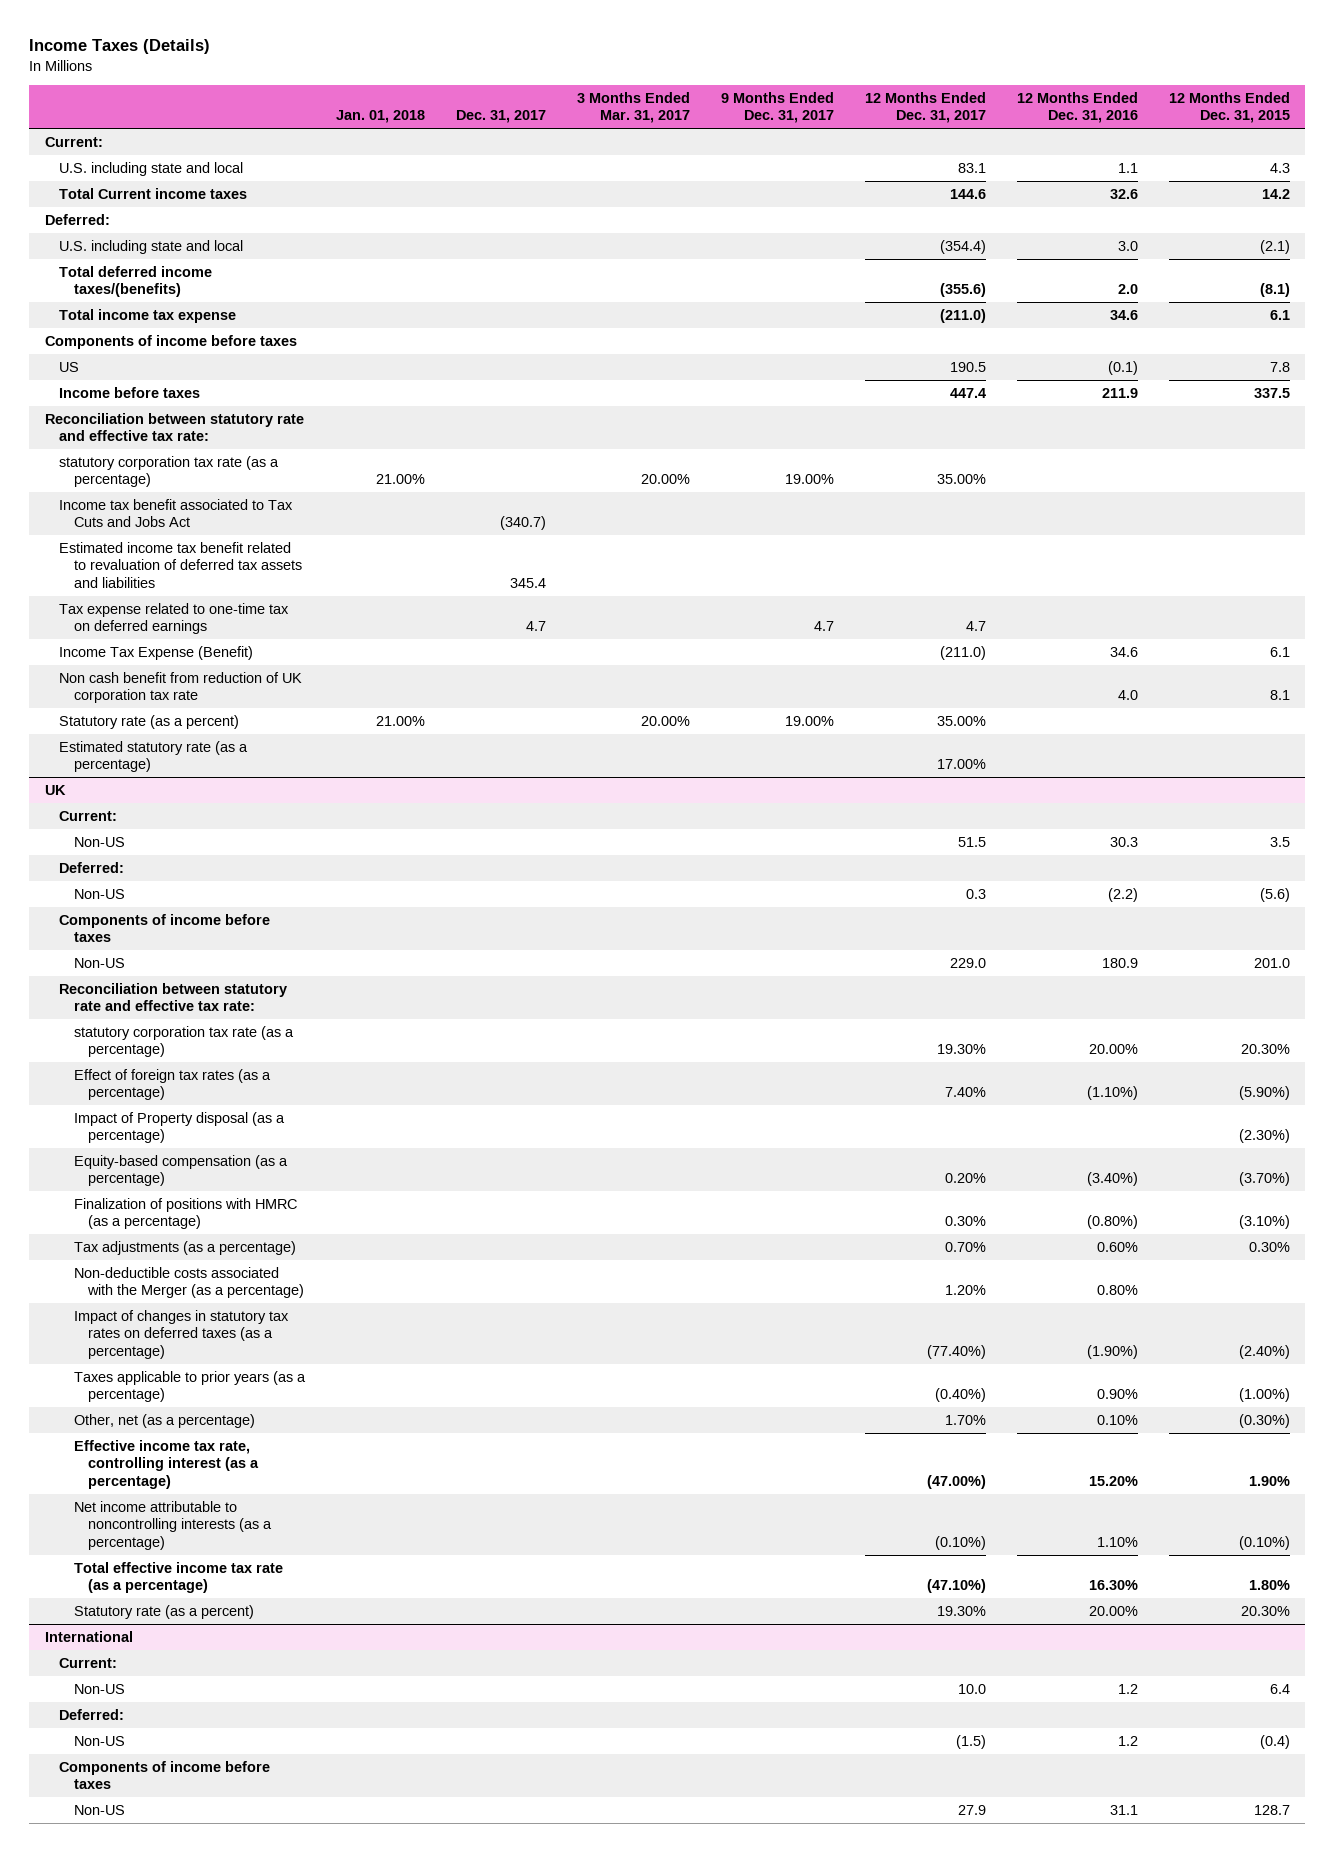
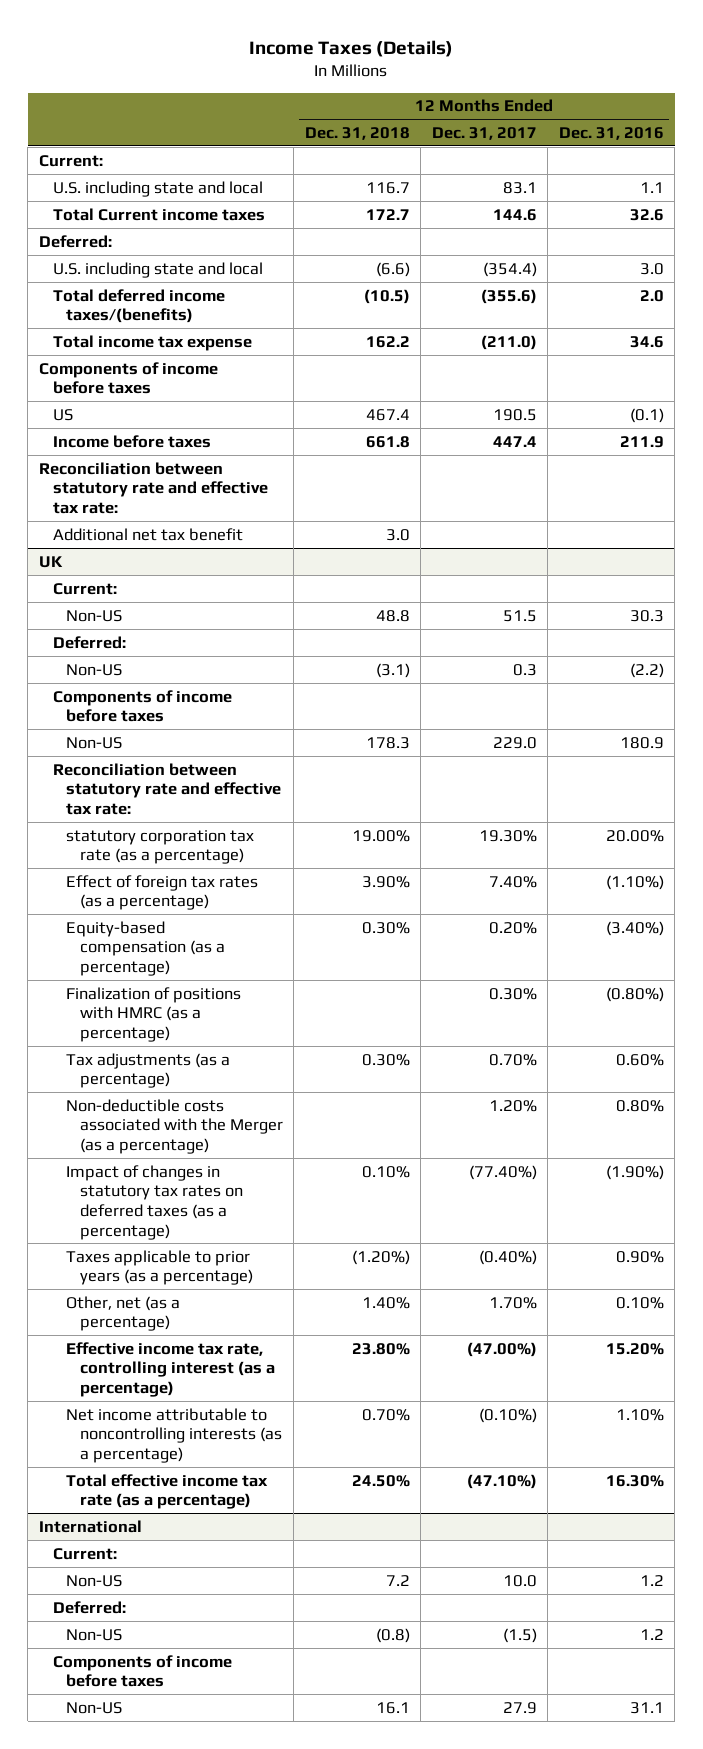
[335,110,425,124] Jan. 01, 2018 -> none
[455,110,546,124] Dec. 31, 2017 -> none
[576,91,690,124] 3 Months Ended Mar. 31, 2017 -> none
[720,91,834,124] 9 Months Ended Dec. 31, 2017 -> none
[1168,91,1290,124] 12 Months Ended Dec. 31, 2015 -> none
none -> [304,126,410,140] Dec. 31, 2018
[59,455,280,488] statutory corporation tax rate (as a percentage) -> none
[59,498,294,528] Income tax benefit associated to Tax Cuts and Jobs Act -> none
[59,541,302,588] Estimated income tax benefit related to revaluation of deferred tax assets and liabilities -> none
[59,602,290,635] Tax expense related to one-time tax on deferred earnings -> none
[59,645,254,660] Income Tax Expense (Benefit) -> none
[59,671,303,704] Non cash benefit from reduction of UK corporation tax rate -> none
[59,714,240,729] Statutory rate (as a percent) -> none
[59,740,249,773] Estimated statutory rate (as a percentage) -> none
none -> [52,527,243,541] Additional net tax benefit
[73,1111,285,1144] Impact of Property disposal (as a percentage) -> none
[73,1604,254,1619] Statutory rate (as a percent) -> none

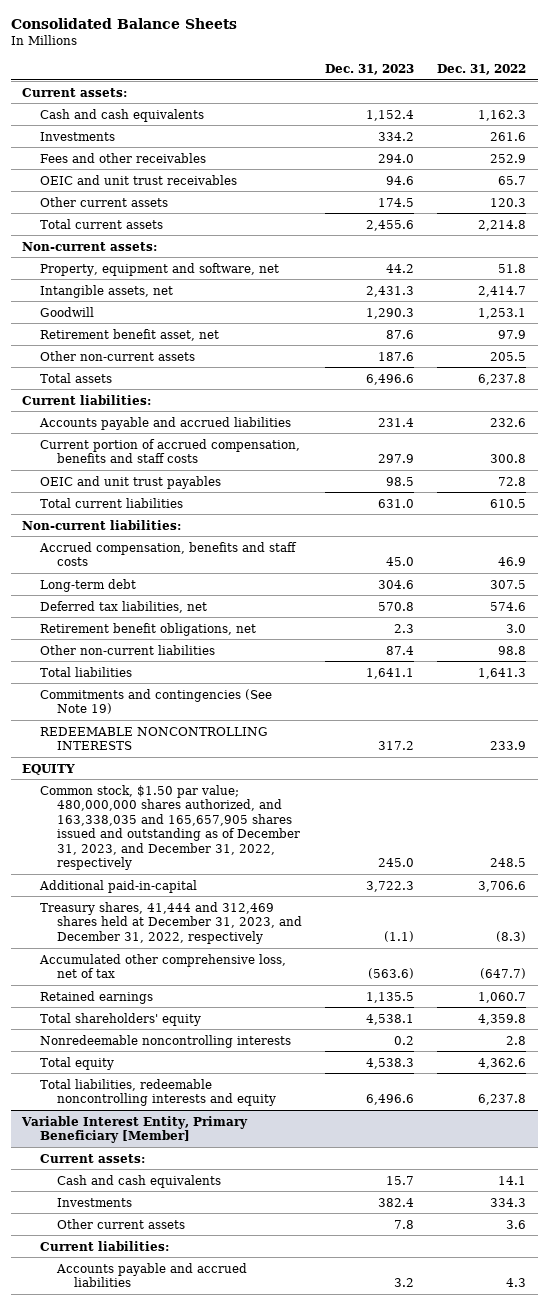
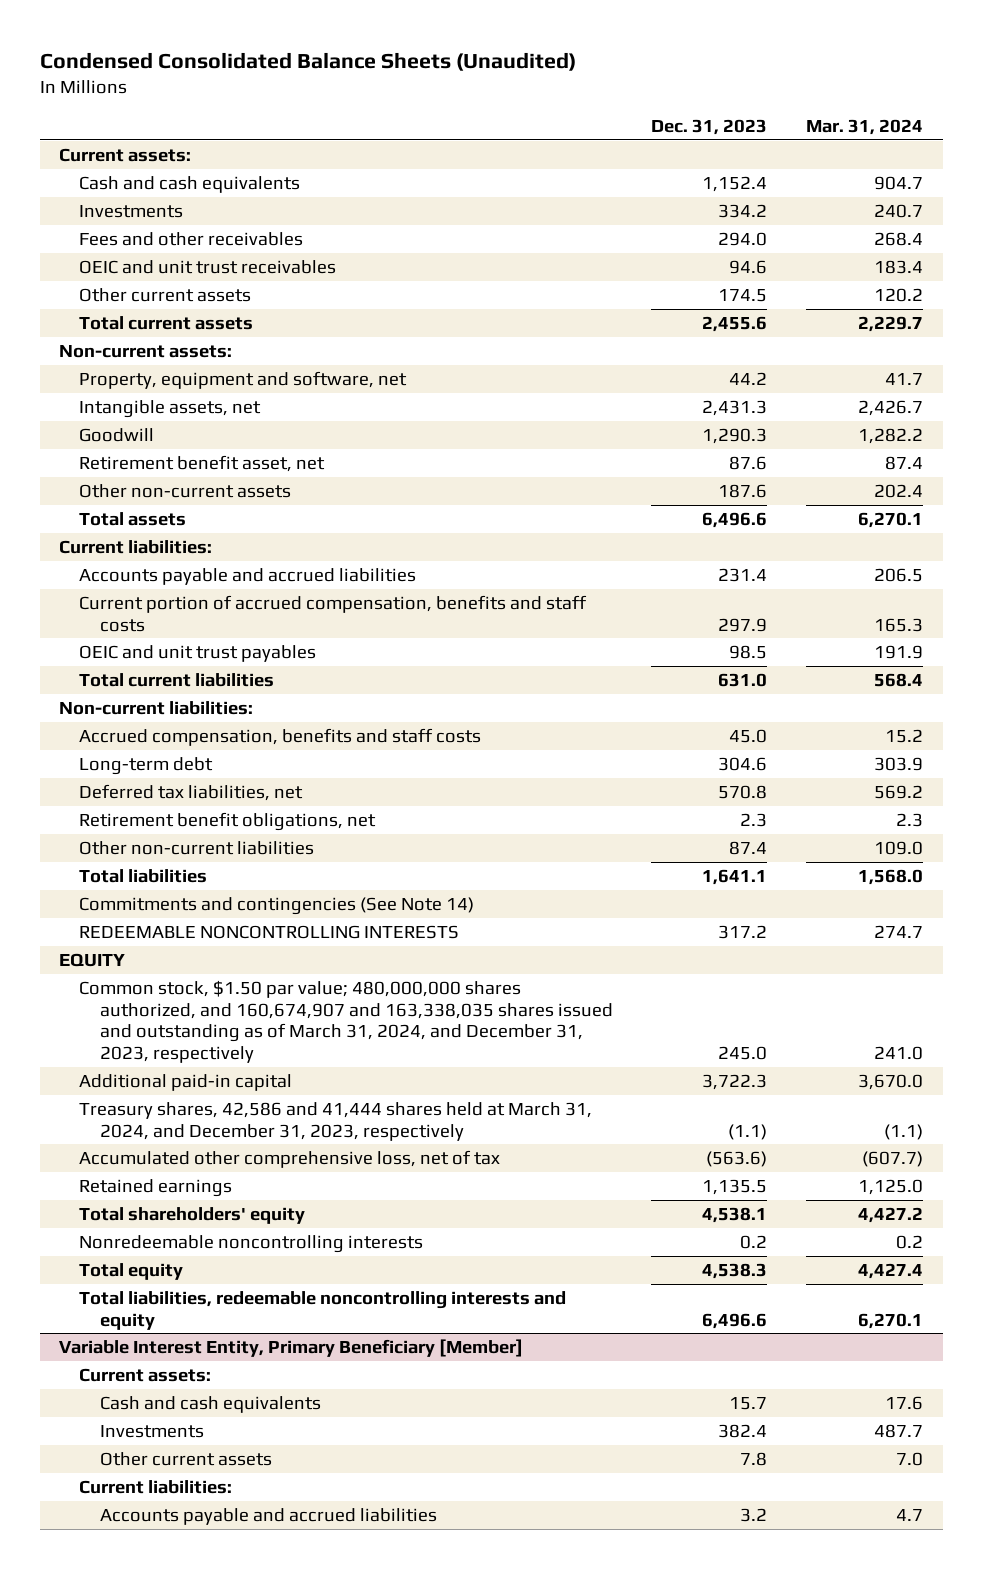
[10,18,237,30] Consolidated Balance Sheets -> [39,52,576,72] Condensed Consolidated Balance Sheets (Unaudited)
[437,63,527,75] Dec. 31, 2022 -> none
none -> [806,118,924,135] Mar. 31, 2024
[39,688,272,715] Commitments and contingencies (See Note 19) -> [79,896,475,915] Commitments and contingencies (See Note 14)
[39,784,300,871] Common stock, $1.50 par value; 480,000,000 shares authorized, and 163,338,035 and 165,657,905 shares issued and outstanding as of December 31, 2023, and December 31, 2022, respectively -> [79,979,613,1063] Common stock, $1.50 par value; 480,000,000 shares authorized, and 160,674,907 and 163,338,035 shares issued and outstanding as of March 31, 2024, and December 31, 2023, respectively
[38,879,197,893] Additional paid-in-capital -> [79,1073,293,1091] Additional paid-in capital
[39,901,302,944] Treasury shares, 41,444 and 312,469 shares held at December 31, 2023, and December 31, 2022, respectively -> [79,1101,593,1141] Treasury shares, 42,586 and 41,444 shares held at March 31, 2024, and December 31, 2023, respectively

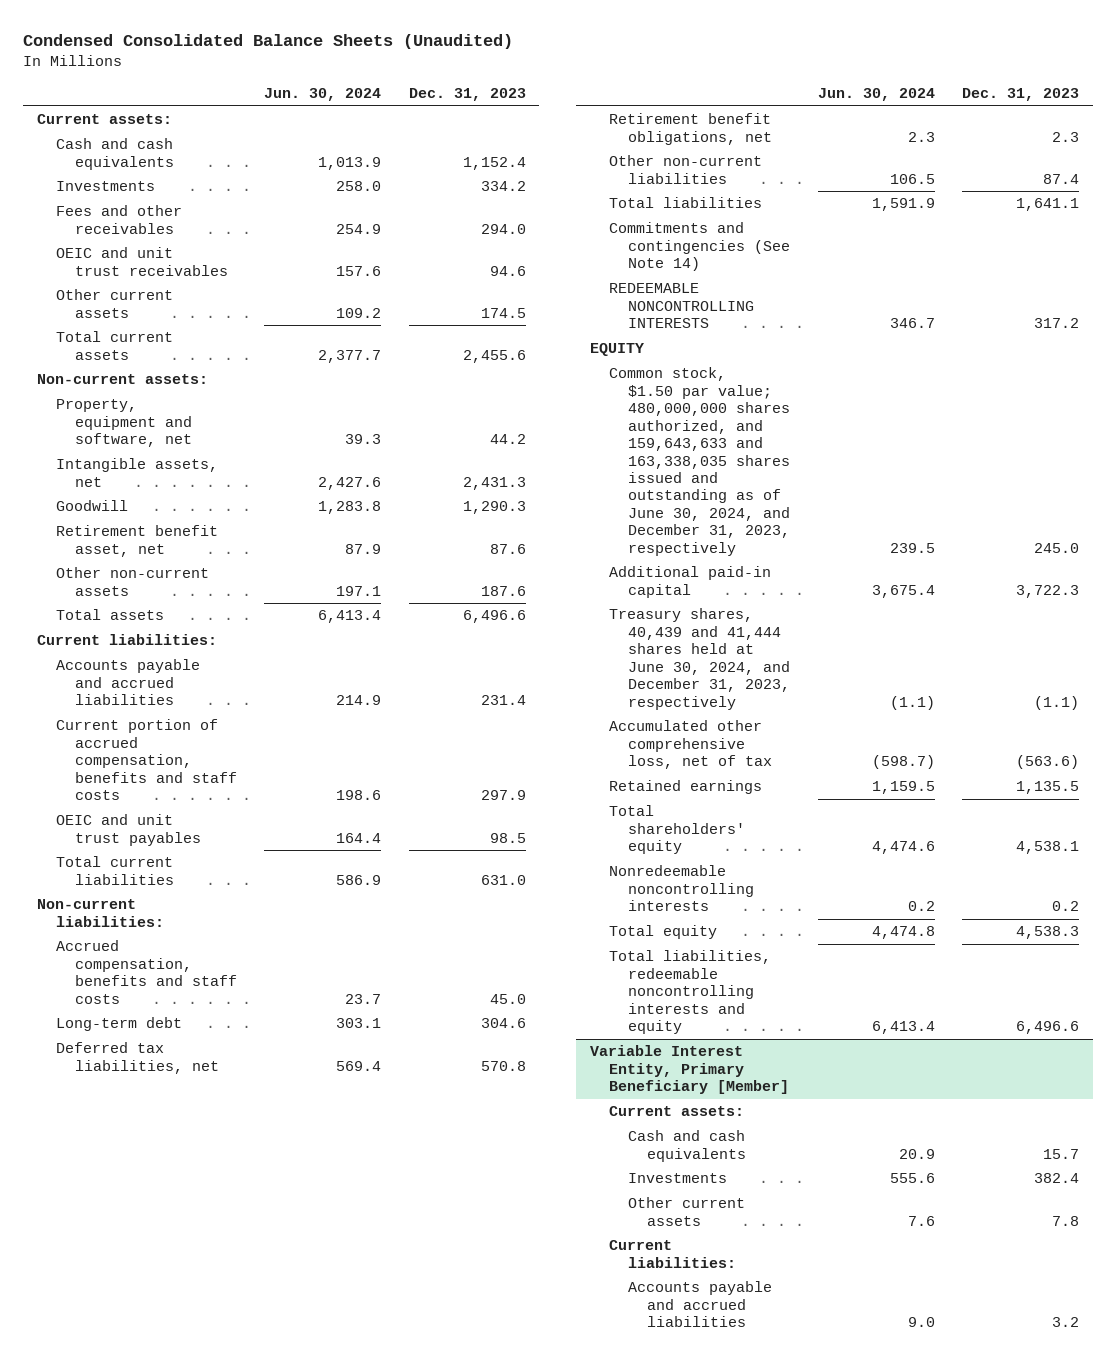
[806,118,924,135] Mar. 31, 2024 -> none
none -> [264,88,382,102] Jun. 30, 2024
[79,979,613,1063] Common stock, $1.50 par value; 480,000,000 shares authorized, and 160,674,907 and 163,338,035 shares issued and outstanding as of March 31, 2024, and December 31, 2023, respectively -> [609,367,791,556] Common stock, $1.50 par value; 480,000,000 shares authorized, and 159,643,633 and 163,338,035 shares issued and outstanding as of June 30, 2024, and December 31, 2023, respectively
[79,1101,593,1141] Treasury shares, 42,586 and 41,444 shares held at March 31, 2024, and December 31, 2023, respectively -> [609,608,791,710] Treasury shares, 40,439 and 41,444 shares held at June 30, 2024, and December 31, 2023, respectively

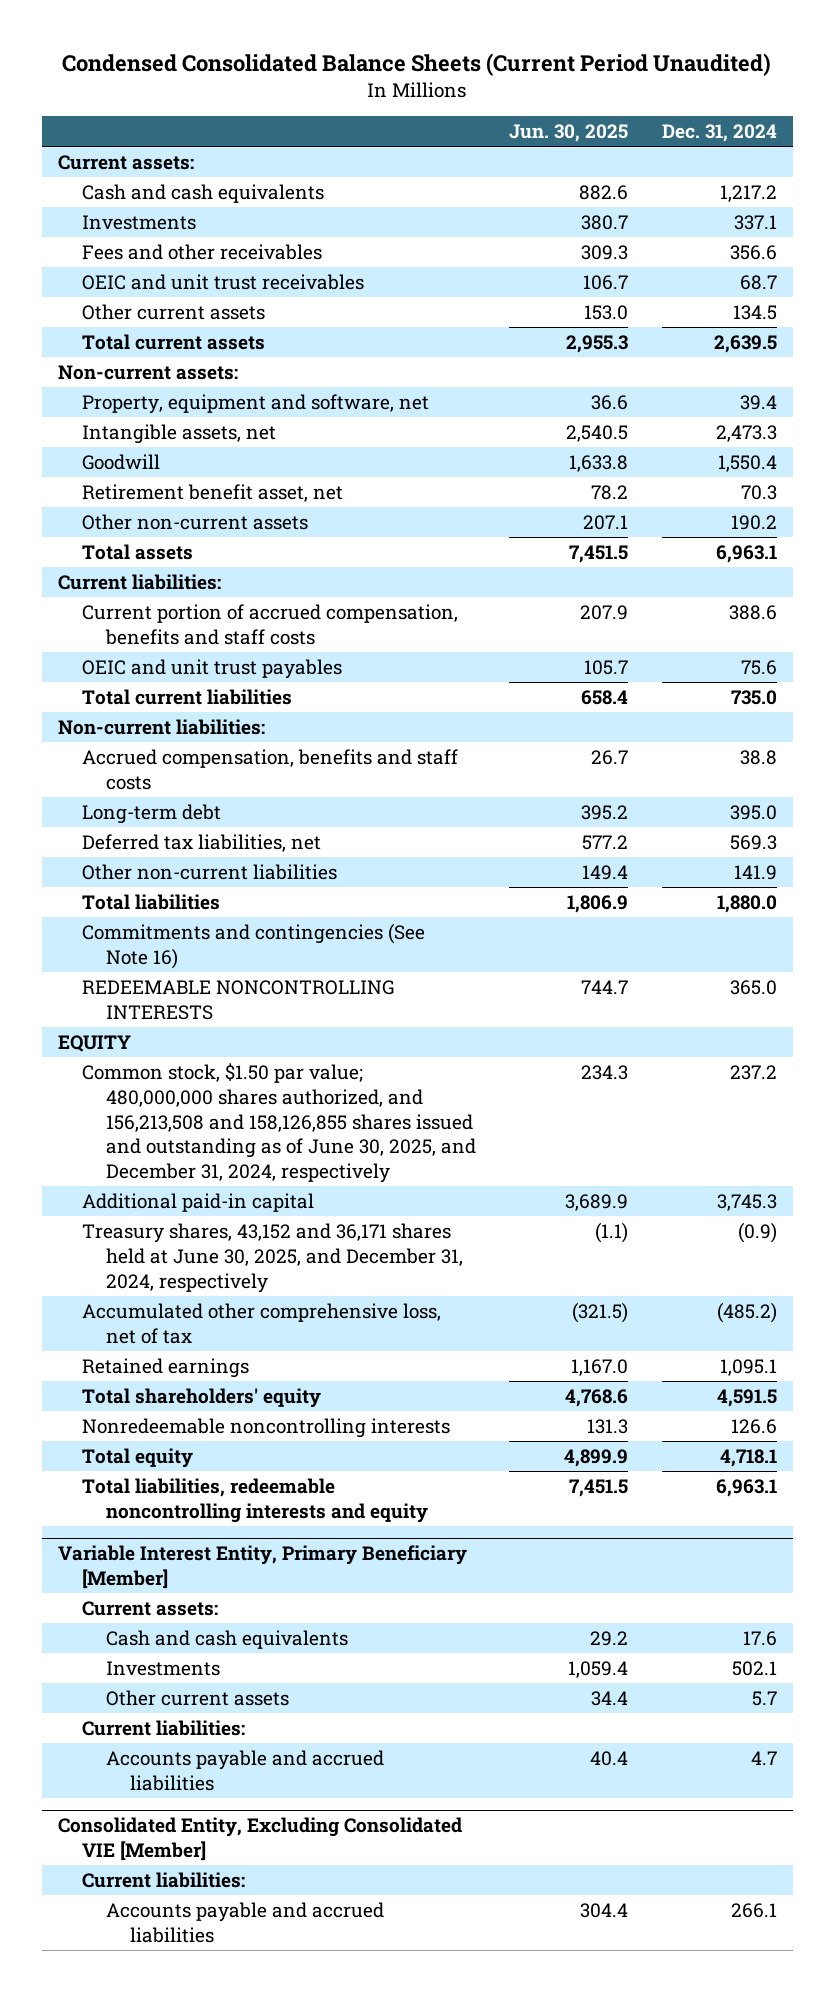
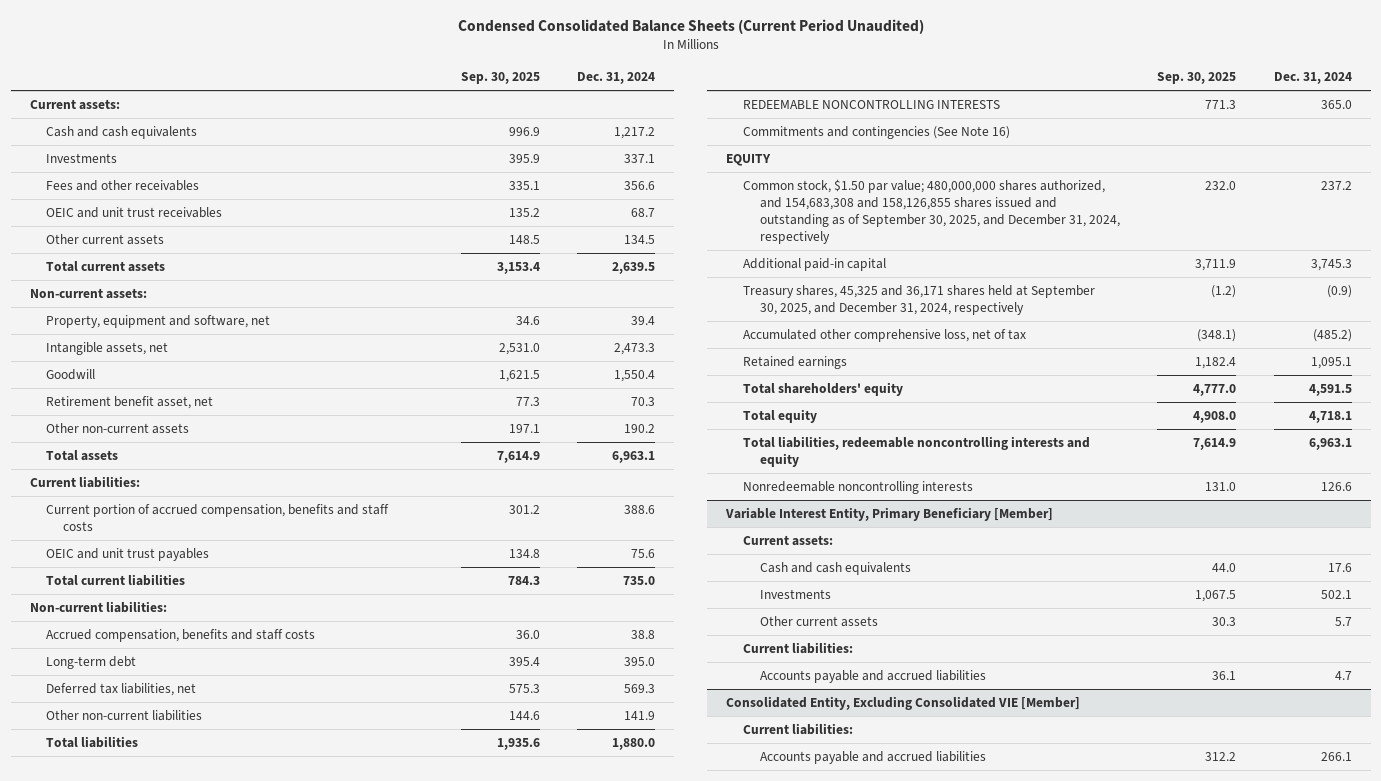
[509,124,629,143] Jun. 30, 2025 -> none
none -> [460,71,540,84] Sep. 30, 2025
[82,922,426,969] Commitments and contingencies (See Note 16) -> [742,126,1010,140] Commitments and contingencies (See Note 16)
[82,1062,476,1184] Common stock, $1.50 par value; 480,000,000 shares authorized, and 156,213,508 and 158,126,855 shares issued and outstanding as of June 30, 2025, and December 31, 2024, respectively -> [742,179,1120,244] Common stock, $1.50 par value; 480,000,000 shares authorized, and 154,683,308 and 158,126,855 shares issued and outstanding as of September 30, 2025, and December 31, 2024, respectively
[82,1222,463,1293] Treasury shares, 43,152 and 36,171 shares held at June 30, 2025, and December 31, 2024, respectively -> [742,285,1095,316] Treasury shares, 45,325 and 36,171 shares held at September 30, 2025, and December 31, 2024, respectively
[82,1417,451,1438] Nonredeemable noncontrolling interests -> [742,481,973,495] Nonredeemable noncontrolling interests

